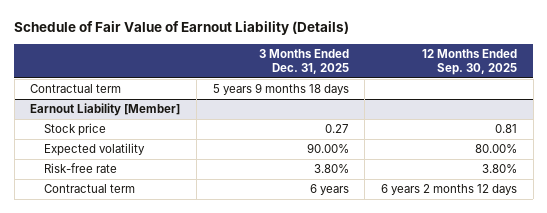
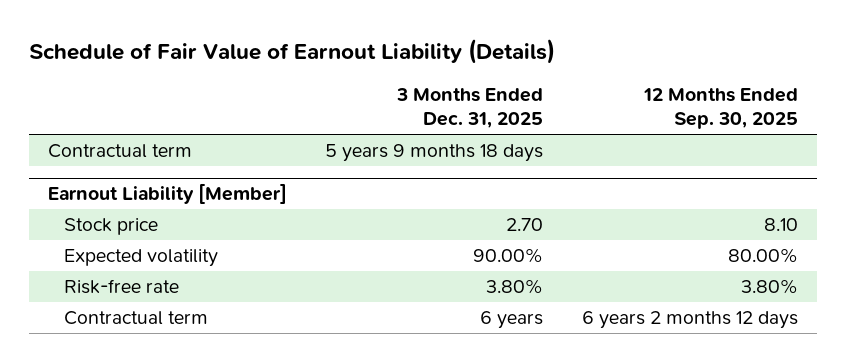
[324,124,349,134] 0.27 -> [506,218,544,232] 2.70
[494,124,517,134] 0.81 -> [763,218,798,232] 8.10

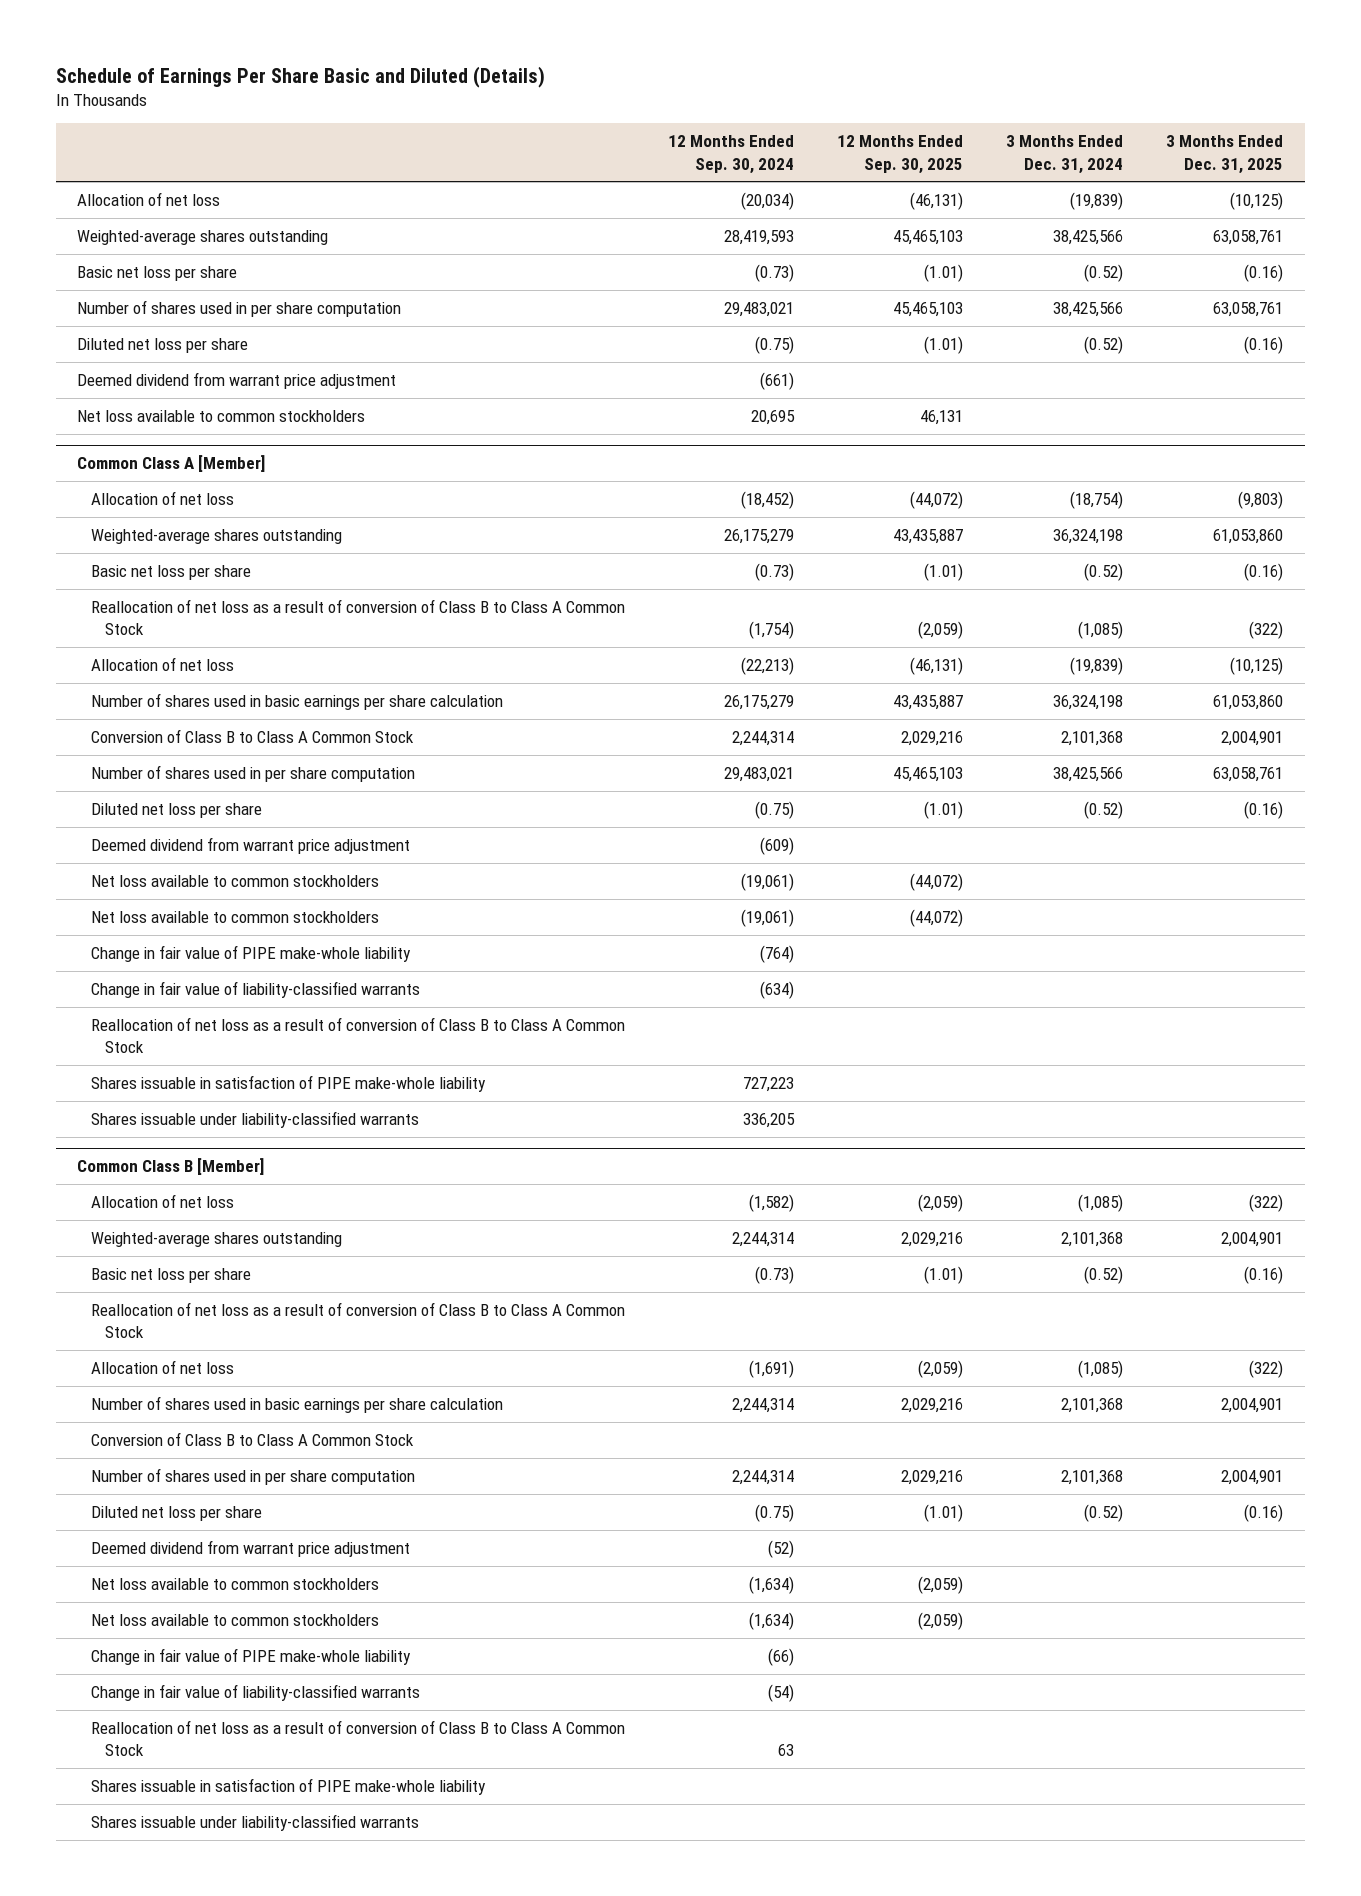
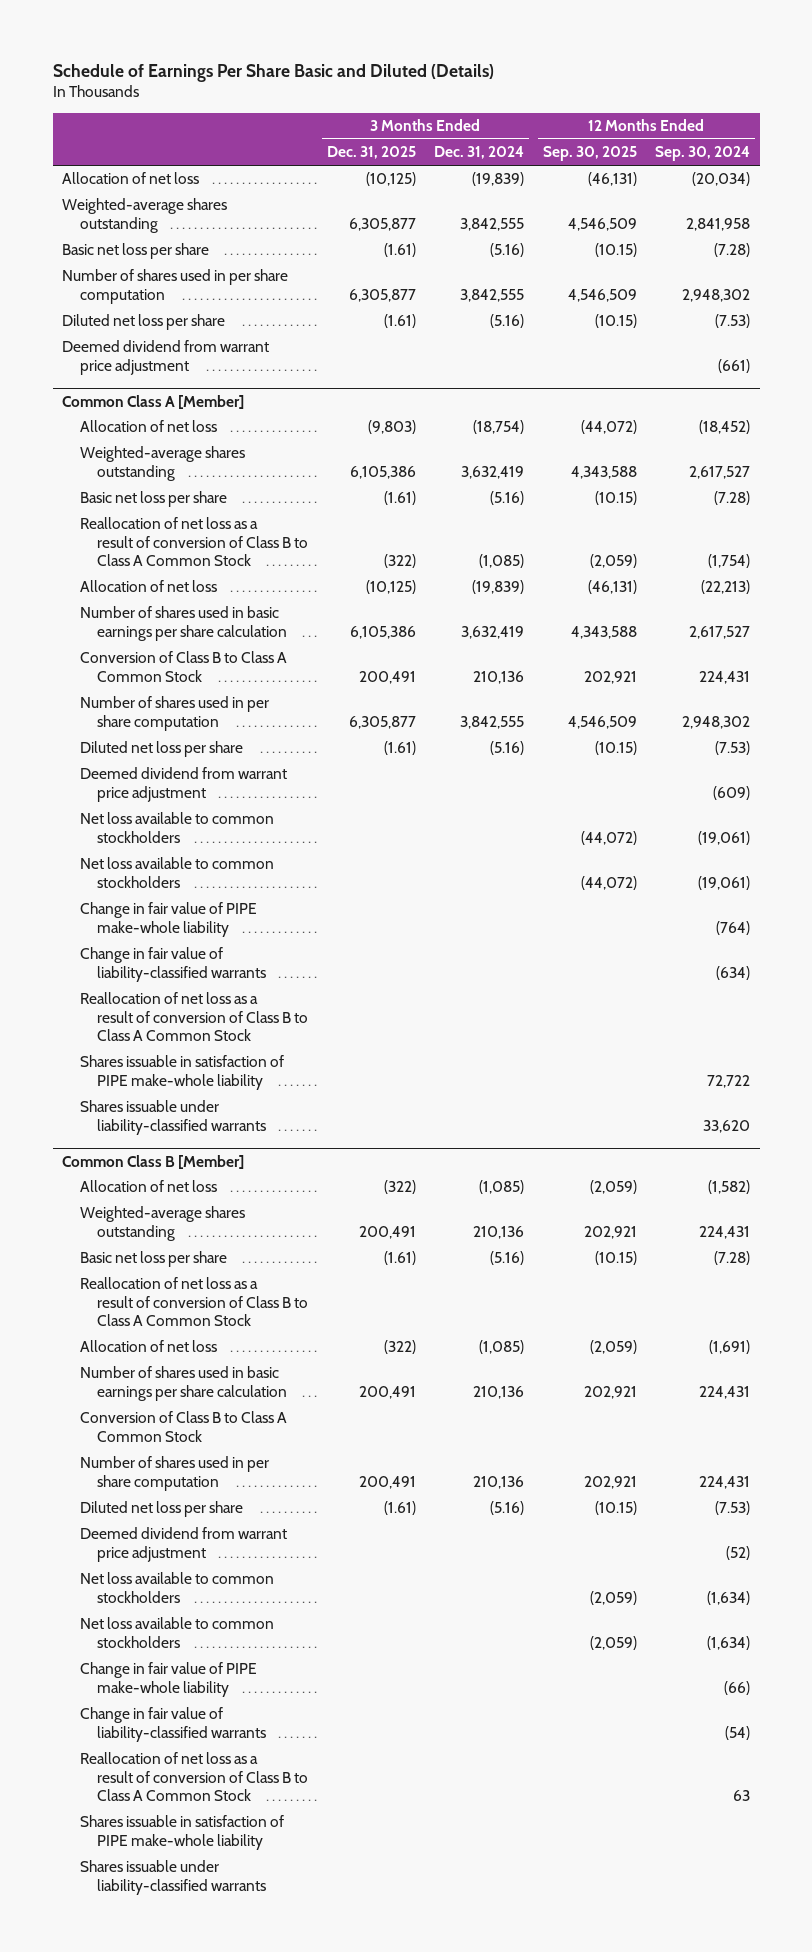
[724,230,795,246] 28,419,593 -> [686,217,751,231] 2,841,958
[893,230,964,246] 45,465,103 -> [567,217,637,231] 4,546,509
[1053,230,1124,246] 38,425,566 -> [460,217,525,231] 3,842,555
[1213,230,1284,246] 63,058,761 -> [348,217,416,231] 6,305,877
[755,264,795,283] (0.73) -> [714,243,751,258] (7.28)
[924,264,964,283] (1.01) -> [594,243,637,258] (10.15)
[1084,264,1124,283] (0.52) -> [490,243,525,258] (5.16)
[1244,264,1284,283] (0.16) -> [383,243,416,258] (1.61)
[724,302,795,318] 29,483,021 -> [682,288,751,302] 2,948,302
[893,302,964,318] 45,465,103 -> [567,288,637,302] 4,546,509
[1053,302,1124,318] 38,425,566 -> [460,288,525,302] 3,842,555
[1213,302,1284,318] 63,058,761 -> [348,288,416,302] 6,305,877
[755,336,795,355] (0.75) -> [715,314,751,329] (7.53)
[924,336,964,355] (1.01) -> [594,314,637,329] (10.15)
[1084,336,1124,355] (0.52) -> [490,314,525,329] (5.16)
[1244,336,1284,355] (0.16) -> [383,314,416,329] (1.61)
[77,410,366,423] Net loss available to common stockholders -> none
[724,529,795,545] 26,175,279 -> [689,465,751,479] 2,617,527
[893,529,964,545] 43,435,887 -> [570,465,637,479] 4,343,588
[1053,529,1124,545] 36,324,198 -> [461,465,525,479] 3,632,419
[1213,529,1284,545] 61,053,860 -> [349,465,416,479] 6,105,386
[755,563,795,582] (0.73) -> [714,491,751,506] (7.28)
[924,563,964,582] (1.01) -> [594,491,637,506] (10.15)
[1084,563,1124,582] (0.52) -> [490,491,525,506] (5.16)
[1244,563,1284,582] (0.16) -> [383,491,416,506] (1.61)
[724,695,795,711] 26,175,279 -> [689,625,751,639] 2,617,527
[893,695,964,711] 43,435,887 -> [570,625,637,639] 4,343,588
[1053,695,1124,711] 36,324,198 -> [461,625,525,639] 3,632,419
[1213,695,1284,711] 61,053,860 -> [349,625,416,639] 6,105,386
[732,731,795,747] 2,244,314 -> [699,670,751,684] 224,431
[901,731,964,747] 2,029,216 -> [583,670,637,684] 202,921
[1061,731,1124,747] 2,101,368 -> [473,670,525,684] 210,136
[1221,731,1284,747] 2,004,901 -> [358,670,416,684] 200,491
[724,767,795,783] 29,483,021 -> [682,715,751,729] 2,948,302
[893,767,964,783] 45,465,103 -> [567,715,637,729] 4,546,509
[1053,767,1124,783] 38,425,566 -> [460,715,525,729] 3,842,555
[1213,767,1284,783] 63,058,761 -> [348,715,416,729] 6,305,877
[755,801,795,820] (0.75) -> [715,741,751,756] (7.53)
[924,801,964,820] (1.01) -> [594,741,637,756] (10.15)
[1084,801,1124,820] (0.52) -> [490,741,525,756] (5.16)
[1244,801,1284,820] (0.16) -> [383,741,416,756] (1.61)
[743,1077,795,1093] 727,223 -> [707,1074,751,1088] 72,722
[743,1113,796,1129] 336,205 -> [703,1119,751,1133] 33,620
[732,1232,795,1248] 2,244,314 -> [699,1225,751,1239] 224,431
[901,1232,964,1248] 2,029,216 -> [583,1225,637,1239] 202,921
[1061,1232,1124,1248] 2,101,368 -> [473,1225,525,1239] 210,136
[1221,1232,1284,1248] 2,004,901 -> [358,1225,416,1239] 200,491
[755,1266,795,1285] (0.73) -> [714,1251,751,1266] (7.28)
[924,1266,964,1285] (1.01) -> [594,1251,637,1266] (10.15)
[1084,1266,1124,1285] (0.52) -> [490,1251,525,1266] (5.16)
[1244,1266,1284,1285] (0.16) -> [383,1251,416,1266] (1.61)
[732,1398,795,1414] 2,244,314 -> [699,1385,751,1399] 224,431
[901,1398,964,1414] 2,029,216 -> [583,1385,637,1399] 202,921
[1061,1398,1124,1414] 2,101,368 -> [473,1385,525,1399] 210,136
[1221,1398,1284,1414] 2,004,901 -> [358,1385,416,1399] 200,491
[732,1470,795,1486] 2,244,314 -> [699,1475,751,1489] 224,431
[901,1470,964,1486] 2,029,216 -> [583,1475,637,1489] 202,921
[1061,1470,1124,1486] 2,101,368 -> [473,1475,525,1489] 210,136
[1221,1470,1284,1486] 2,004,901 -> [358,1475,416,1489] 200,491
[755,1504,795,1523] (0.75) -> [715,1501,751,1516] (7.53)
[924,1504,964,1523] (1.01) -> [594,1501,637,1516] (10.15)
[1084,1504,1124,1523] (0.52) -> [490,1501,525,1516] (5.16)
[1244,1504,1284,1523] (0.16) -> [383,1501,416,1516] (1.61)

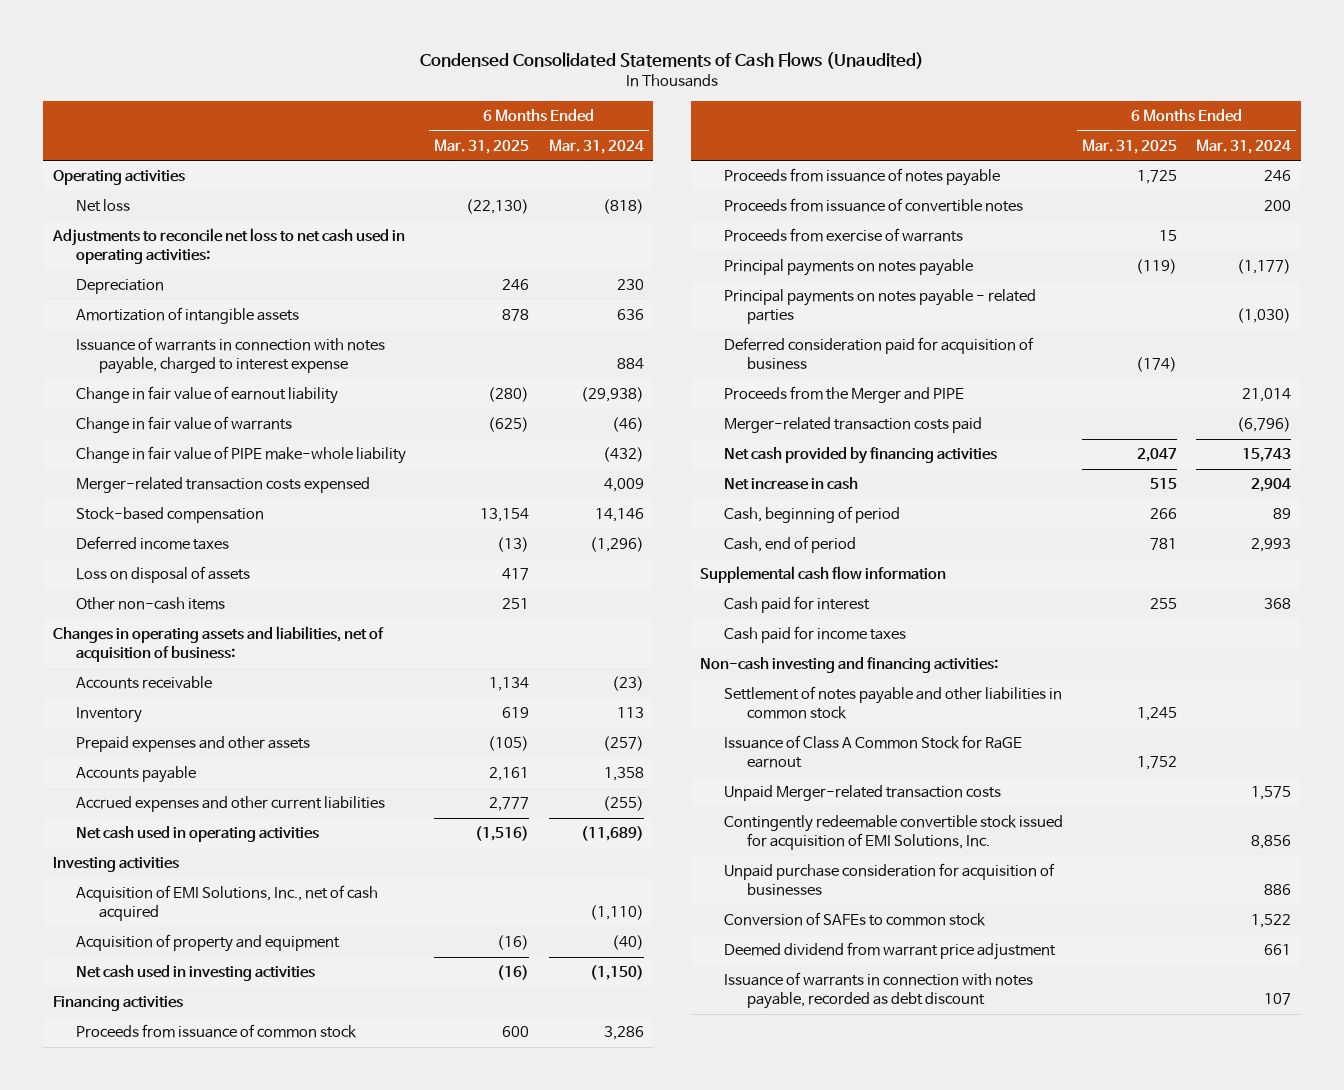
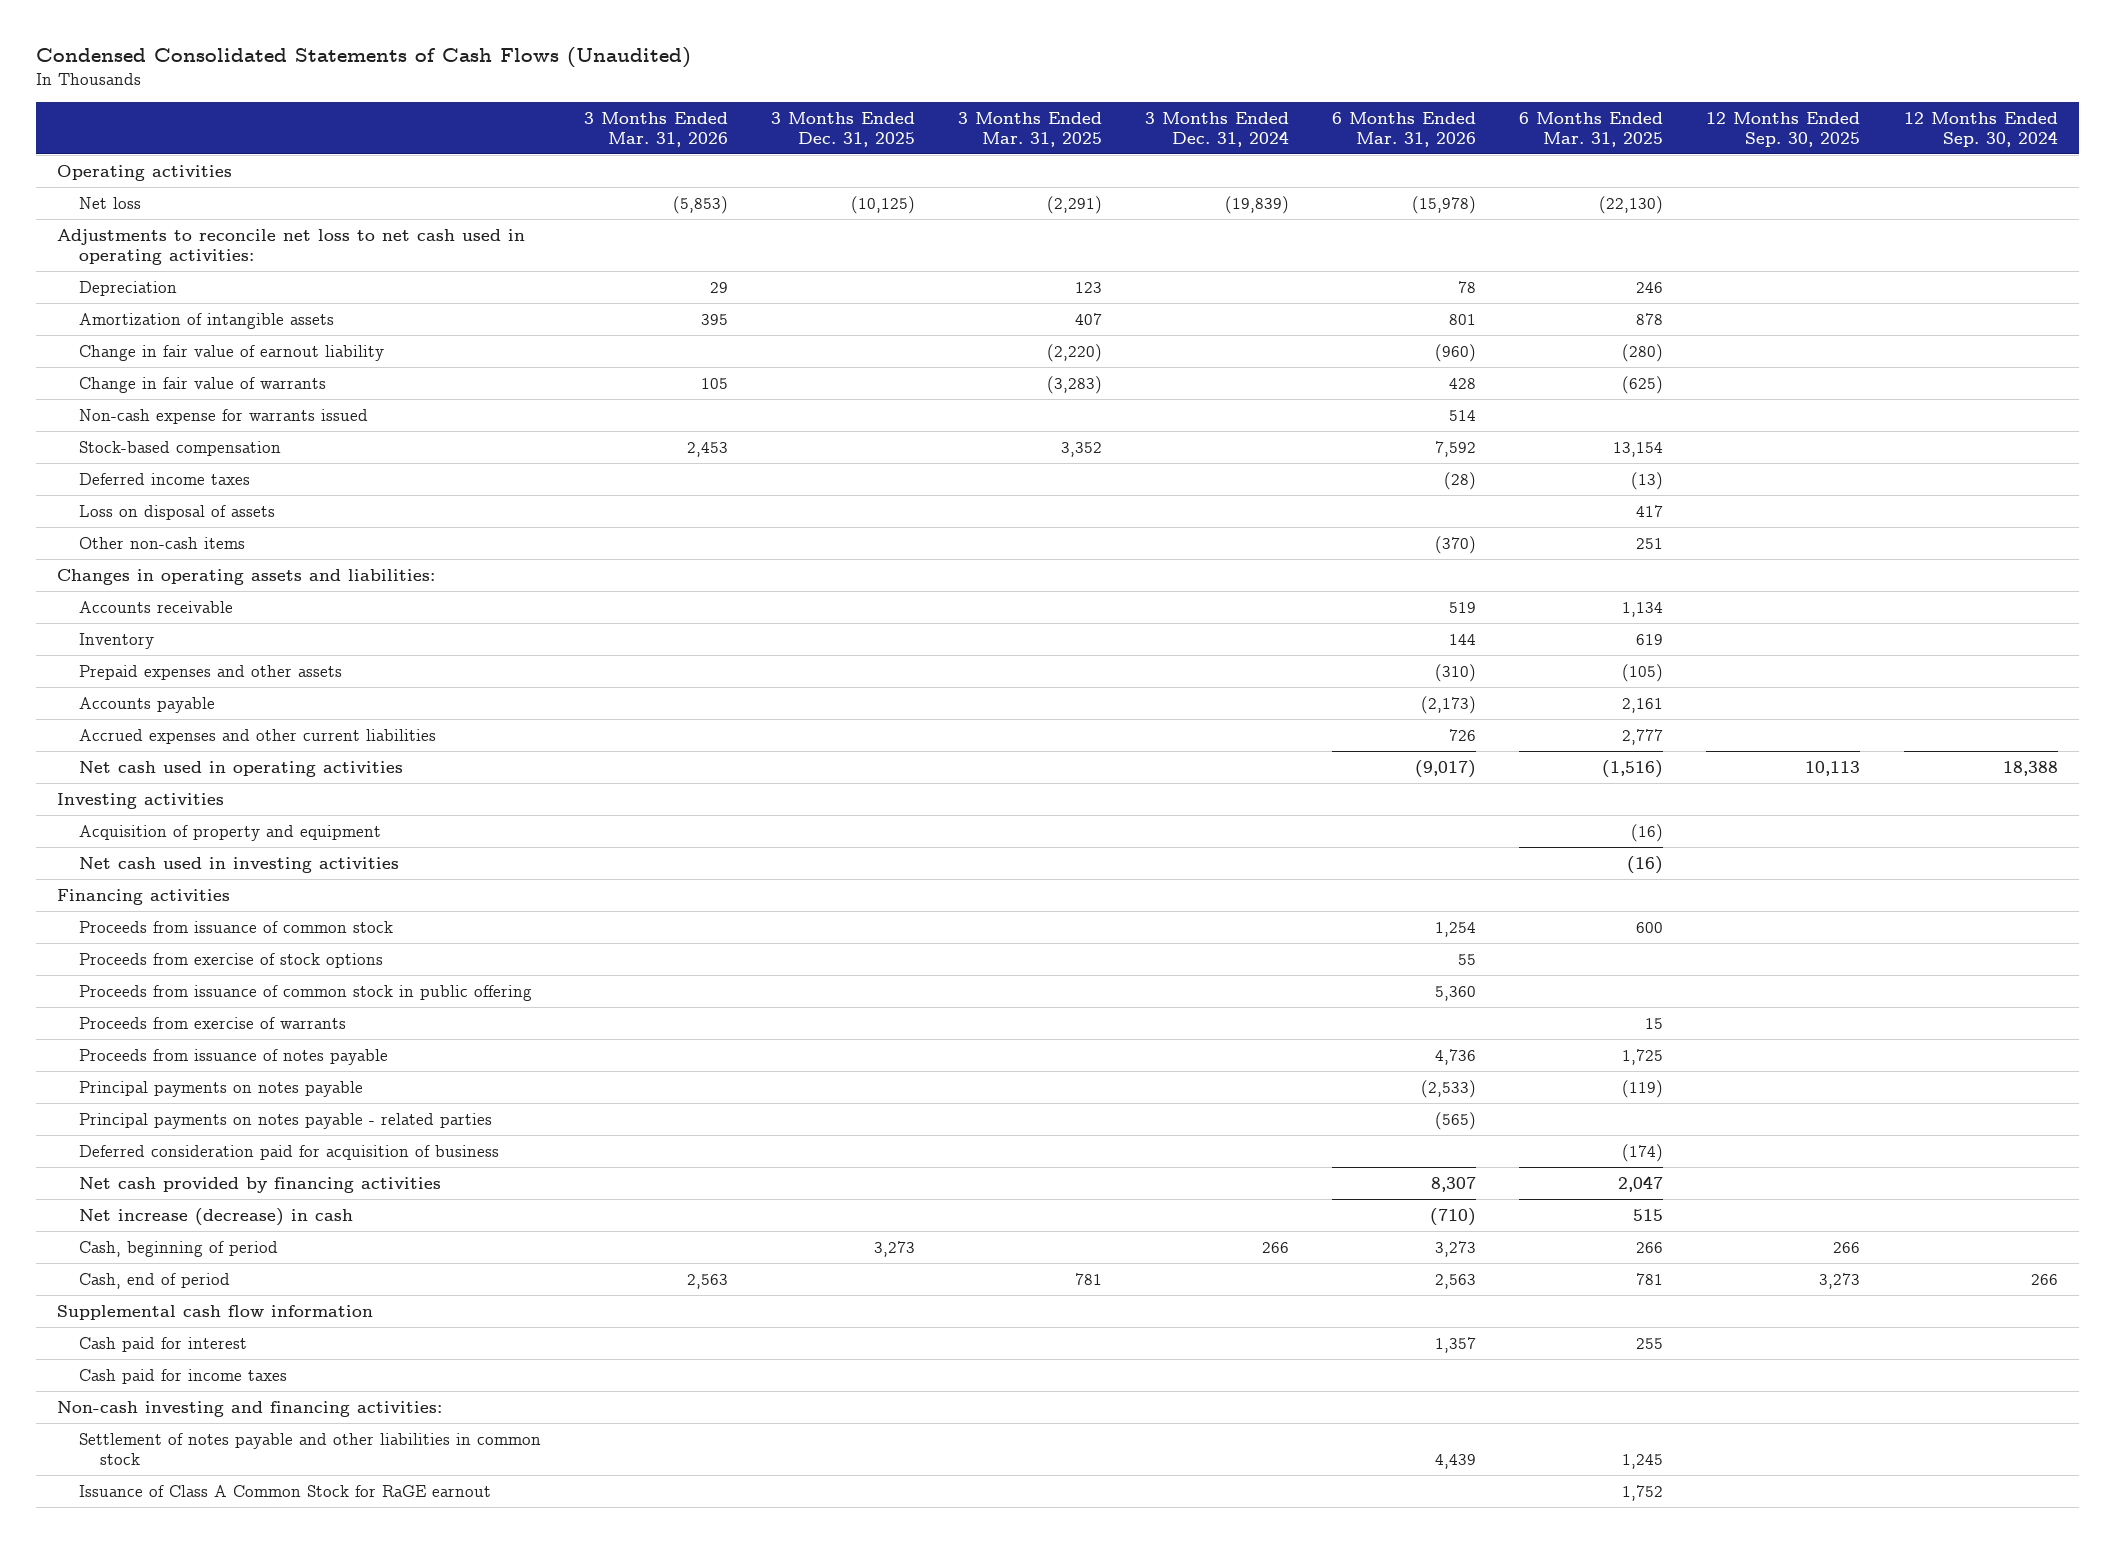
[548,138,644,154] Mar. 31, 2024 -> none
none -> [583,111,728,147] 3 Months Ended Mar. 31, 2026
none -> [770,111,915,147] 3 Months Ended Dec. 31, 2025
none -> [958,111,1103,147] 3 Months Ended Mar. 31, 2025
none -> [1145,111,1290,147] 3 Months Ended Dec. 31, 2024
none -> [1332,111,1477,147] 6 Months Ended Mar. 31, 2026
none -> [1706,111,1861,147] 12 Months Ended Sep. 30, 2025
none -> [1903,111,2058,147] 12 Months Ended Sep. 30, 2024
[75,337,385,375] Issuance of warrants in connection with notes payable, charged to interest expense -> none
[75,446,406,465] Change in fair value of PIPE make-whole liability -> none
[75,477,370,494] Merger-related transaction costs expensed -> none
none -> [78,408,368,424] Non-cash expense for warrants issued
[52,626,384,663] Changes in operating assets and liabilities, net of acquisition of business: -> [57,568,436,585] Changes in operating assets and liabilities:
[75,885,378,922] Acquisition of EMI Solutions, Inc., net of cash acquired -> none
[723,198,1023,213] Proceeds from issuance of convertible notes -> none
none -> [78,952,383,968] Proceeds from exercise of stock options
none -> [78,984,532,1001] Proceeds from issuance of common stock in public offering
[723,168,1000,187] Proceeds from issuance of notes payable -> [78,1048,388,1065] Proceeds from issuance of notes payable
[723,386,964,404] Proceeds from the Merger and PIPE -> none
[723,417,982,434] Merger-related transaction costs paid -> none
[723,477,858,491] Net increase in cash -> [78,1207,353,1226] Net increase (decrease) in cash
[723,785,1001,802] Unpaid Merger-related transaction costs -> none
[723,815,1063,851] Contingently redeemable convertible stock issued for acquisition of EMI Solutions, Inc. -> none
[723,863,1055,897] Unpaid purchase consideration for acquisition of businesses -> none
[723,912,986,927] Conversion of SAFEs to common stock -> none
[723,942,1056,961] Deemed dividend from warrant price adjustment -> none
[723,972,1033,1010] Issuance of warrants in connection with notes payable, recorded as debt discount -> none

